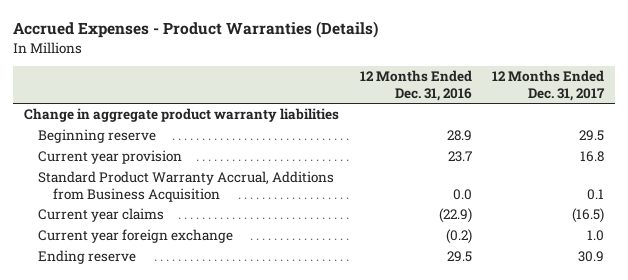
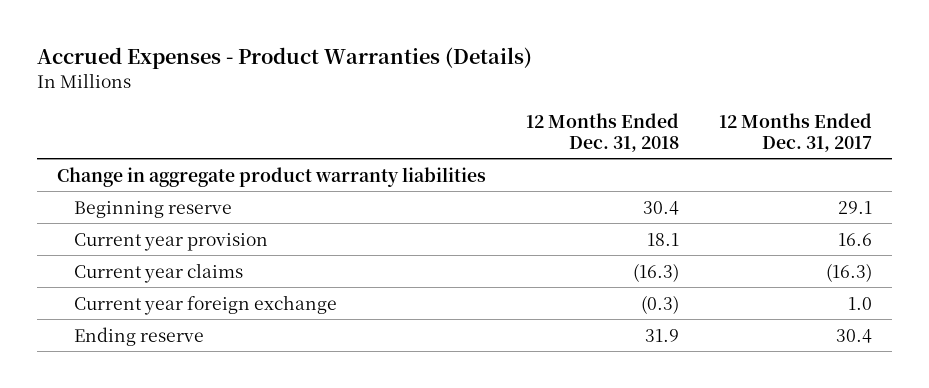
[359,70,472,101] 12 Months Ended Dec. 31, 2016 -> none
none -> [525,113,679,152] 12 Months Ended Dec. 31, 2018
[38,171,335,202] Standard Product Warranty Accrual, Additions from Business Acquisition -> none
[579,130,605,142] 29.5 -> [837,200,872,214] 29.1
[580,151,605,163] 16.8 -> [837,232,872,246] 16.6
[572,208,605,224] (16.5) -> [825,262,872,282] (16.3)
[578,251,605,263] 30.9 -> [835,328,872,343] 30.4

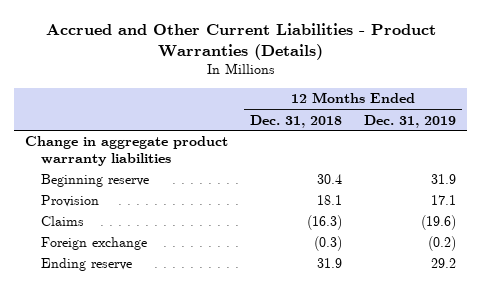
[37,47,533,70] Accrued Expenses - Product Warranties (Details) -> [45,22,436,61] Accrued and Other Current Liabilities - Product Warranties (Details)
[718,113,872,152] 12 Months Ended Dec. 31, 2017 -> none
none -> [364,114,457,128] Dec. 31, 2019
[73,232,268,251] Current year provision -> [40,195,99,208] Provision
[73,262,243,283] Current year claims -> [40,216,84,227] Claims
[73,294,337,315] Current year foreign exchange -> [40,237,147,251] Foreign exchange

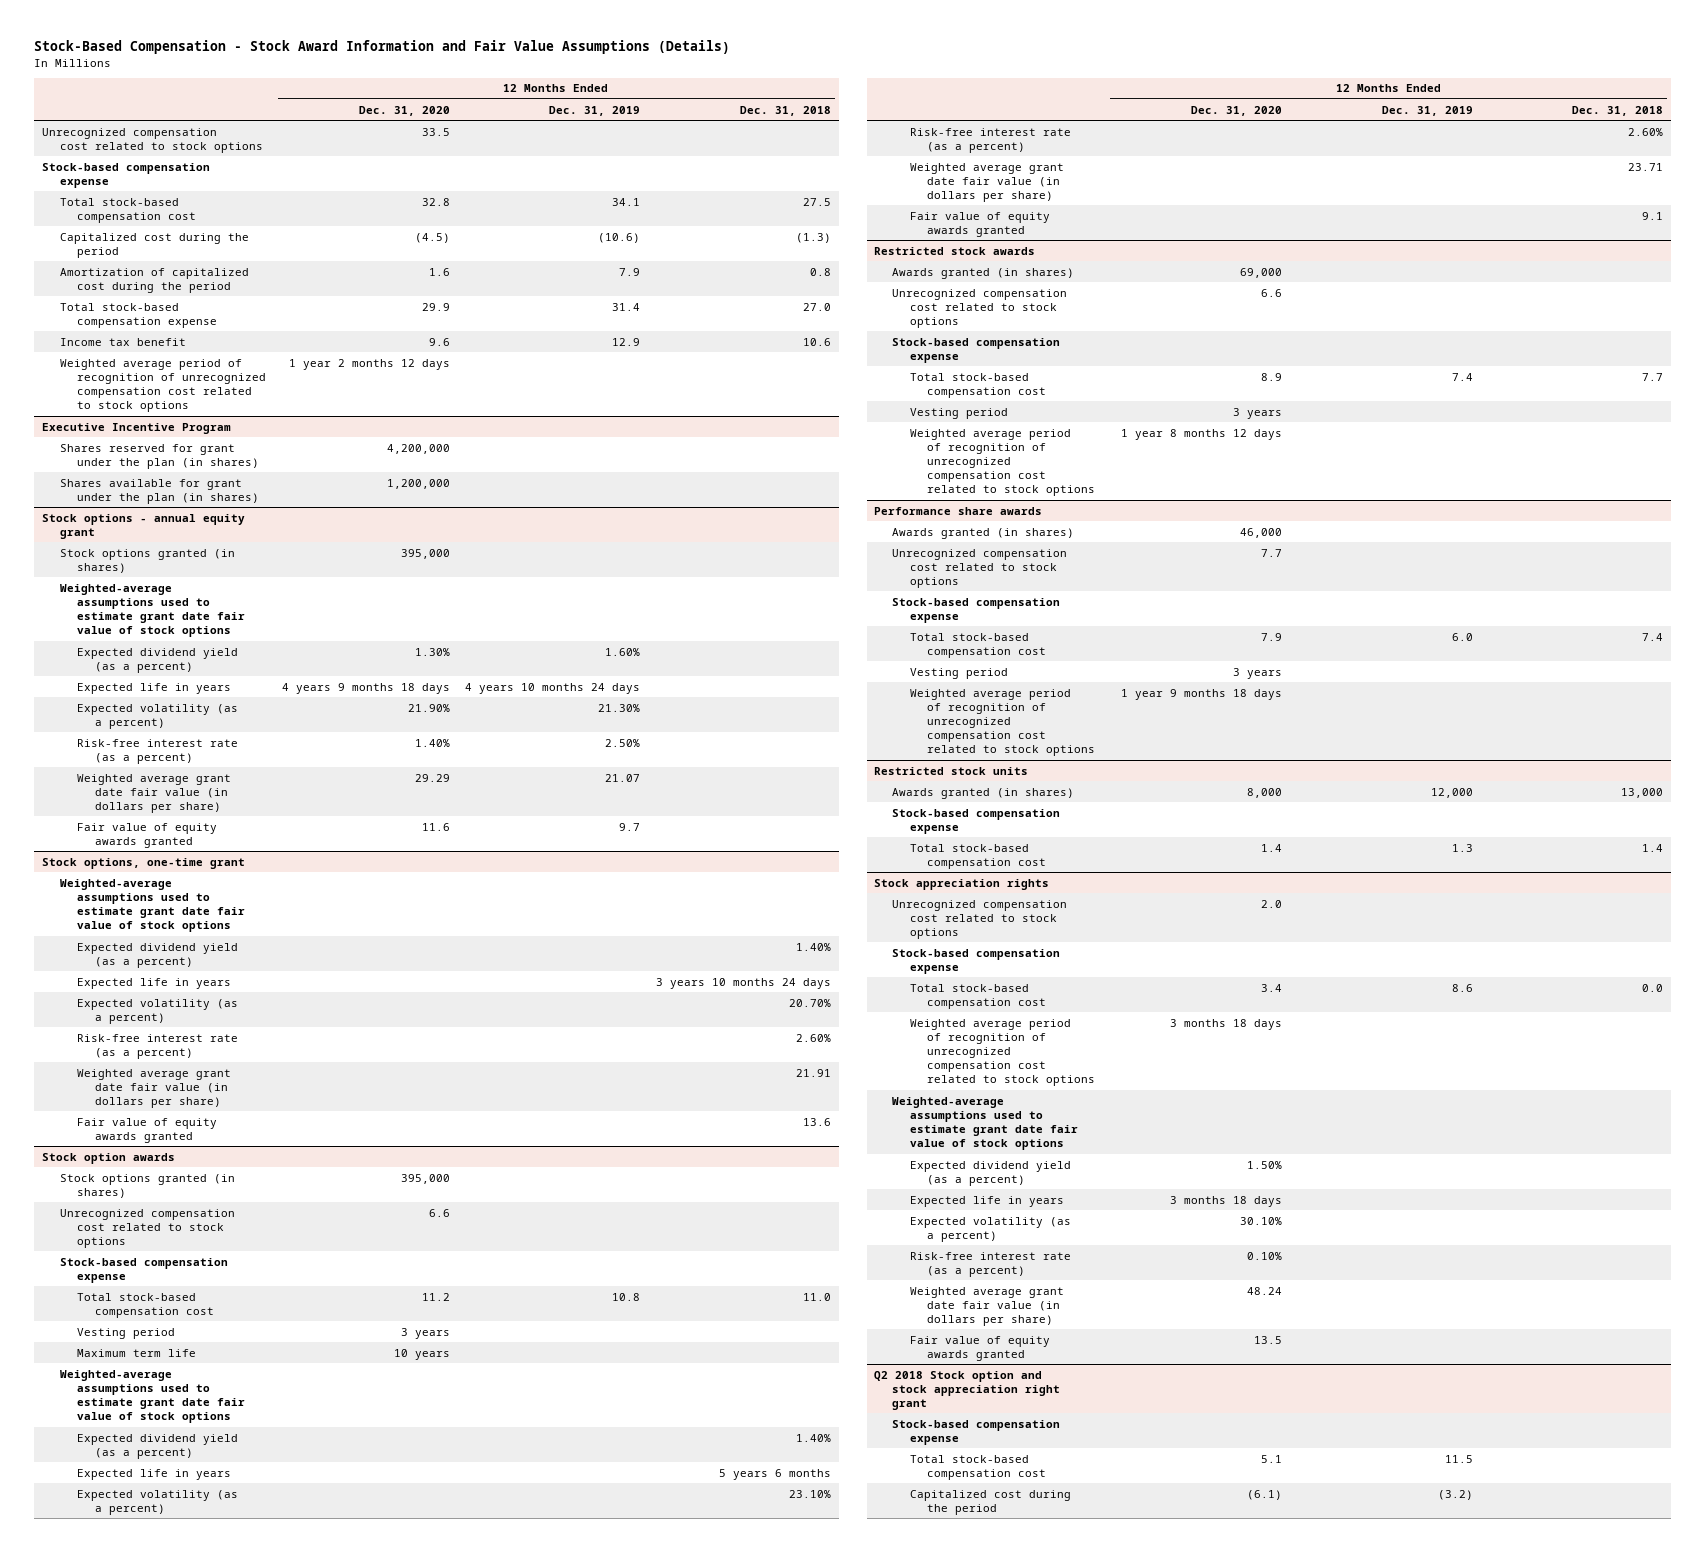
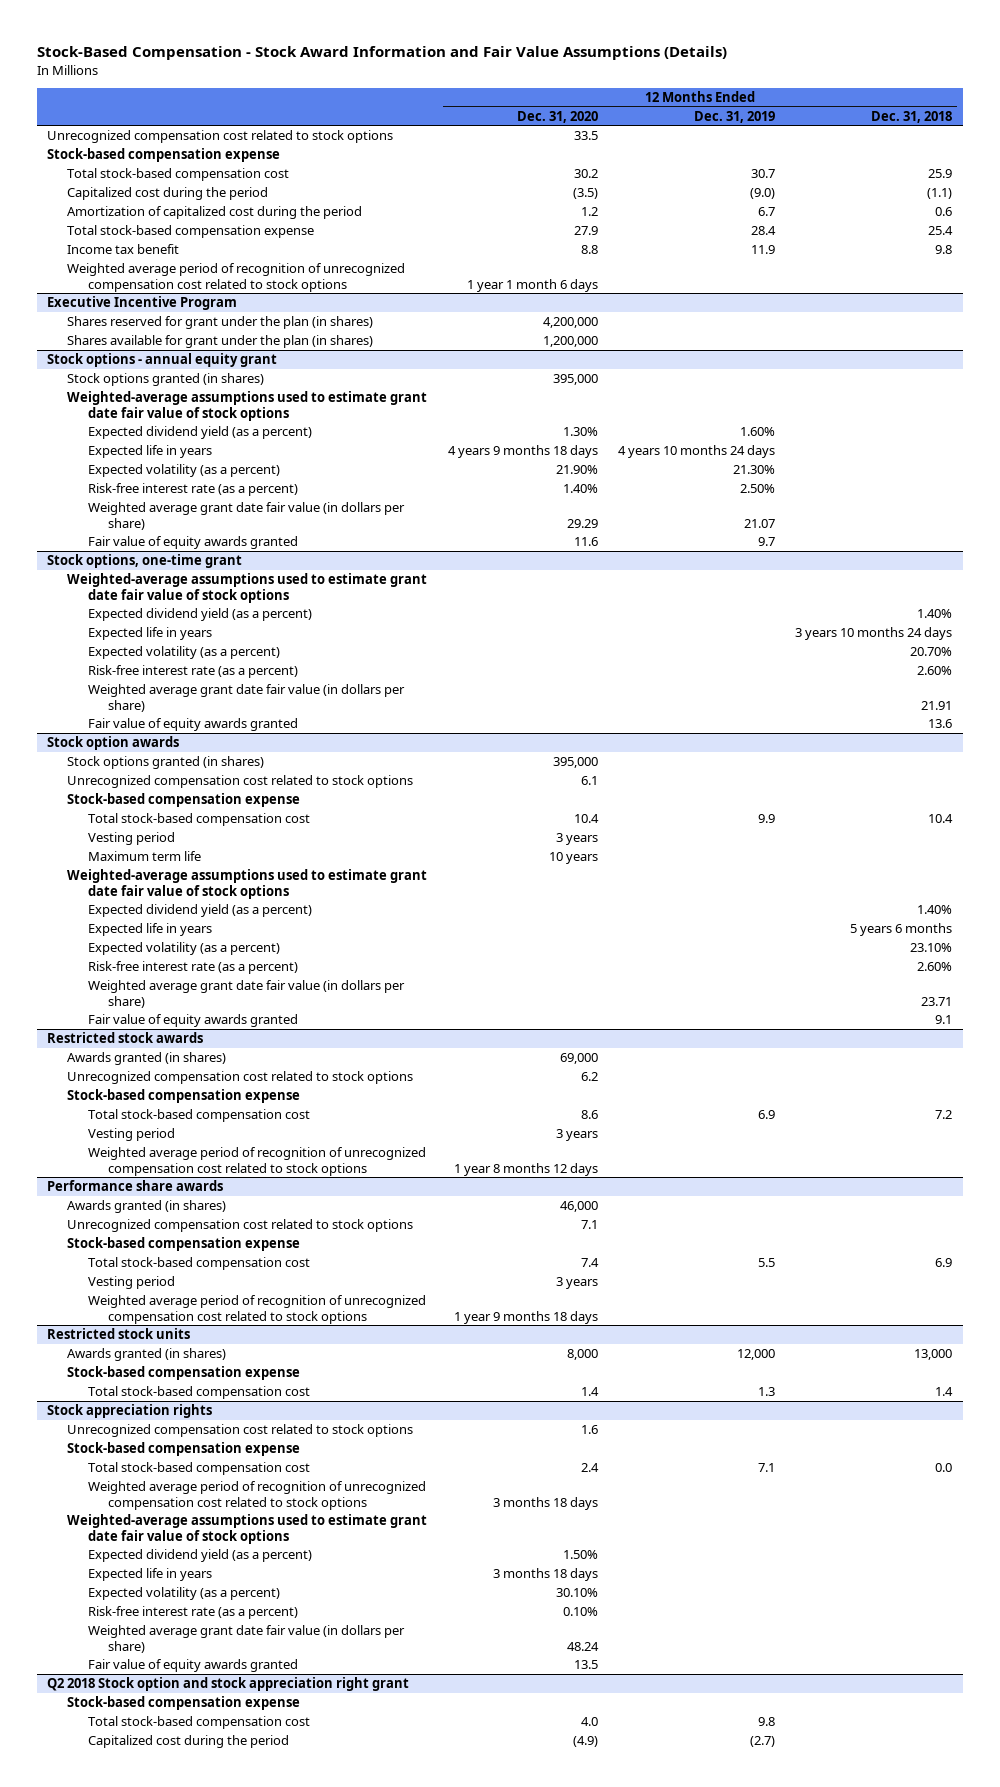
[421,197,450,206] 32.8 -> [573,169,598,179] 30.2
[612,197,641,206] 34.1 -> [751,169,776,179] 30.7
[802,197,831,206] 27.5 -> [928,169,953,179] 25.9
[414,232,450,243] (4.5) -> [572,188,598,200] (3.5)
[598,232,641,243] (10.6) -> [750,188,776,200] (9.0)
[795,232,831,243] (1.3) -> [927,188,953,200] (1.1)
[428,267,450,276] 1.6 -> [580,207,598,217] 1.2
[619,267,641,276] 7.9 -> [758,207,776,217] 6.7
[809,267,831,276] 0.8 -> [935,207,953,217] 0.6
[421,302,450,311] 29.9 -> [573,226,598,236] 27.9
[612,302,641,311] 31.4 -> [751,226,777,236] 28.4
[802,302,831,311] 27.0 -> [928,226,954,236] 25.4
[428,337,450,346] 9.6 -> [580,245,598,255] 8.8
[612,337,641,346] 12.9 -> [751,245,776,255] 11.9
[802,337,831,346] 10.6 -> [935,245,953,255] 9.8
[288,358,450,370] 1 year 2 months 12 days -> [466,278,598,292] 1 year 1 month 6 days
[428,1208,450,1217] 6.6 -> [580,776,598,786] 6.1
[421,1292,450,1301] 11.2 -> [573,814,599,824] 10.4
[612,1292,641,1301] 10.8 -> [758,814,776,824] 9.9
[802,1292,831,1301] 11.0 -> [928,814,954,824] 10.4
[1261,288,1283,297] 6.6 -> [580,1072,598,1082] 6.2
[1261,372,1283,381] 8.9 -> [580,1110,598,1120] 8.6
[1451,372,1473,381] 7.4 -> [758,1110,776,1120] 6.9
[1642,372,1664,381] 7.7 -> [935,1110,953,1120] 7.2
[1261,548,1283,557] 7.7 -> [580,1220,598,1230] 7.1
[1261,632,1283,641] 7.9 -> [580,1258,599,1268] 7.4
[1451,632,1473,641] 6.0 -> [758,1258,776,1268] 5.5
[1642,632,1664,641] 7.4 -> [935,1258,953,1268] 6.9
[1261,899,1283,908] 2.0 -> [580,1425,598,1435] 1.6
[1261,983,1283,992] 3.4 -> [580,1463,599,1473] 2.4
[1451,983,1473,992] 8.6 -> [758,1463,776,1473] 7.1
[1261,1454,1283,1463] 5.1 -> [580,1717,598,1727] 4.0
[1444,1454,1473,1463] 11.5 -> [758,1717,776,1727] 9.8
[1247,1489,1283,1500] (6.1) -> [572,1736,598,1748] (4.9)
[1437,1489,1473,1500] (3.2) -> [750,1736,776,1748] (2.7)

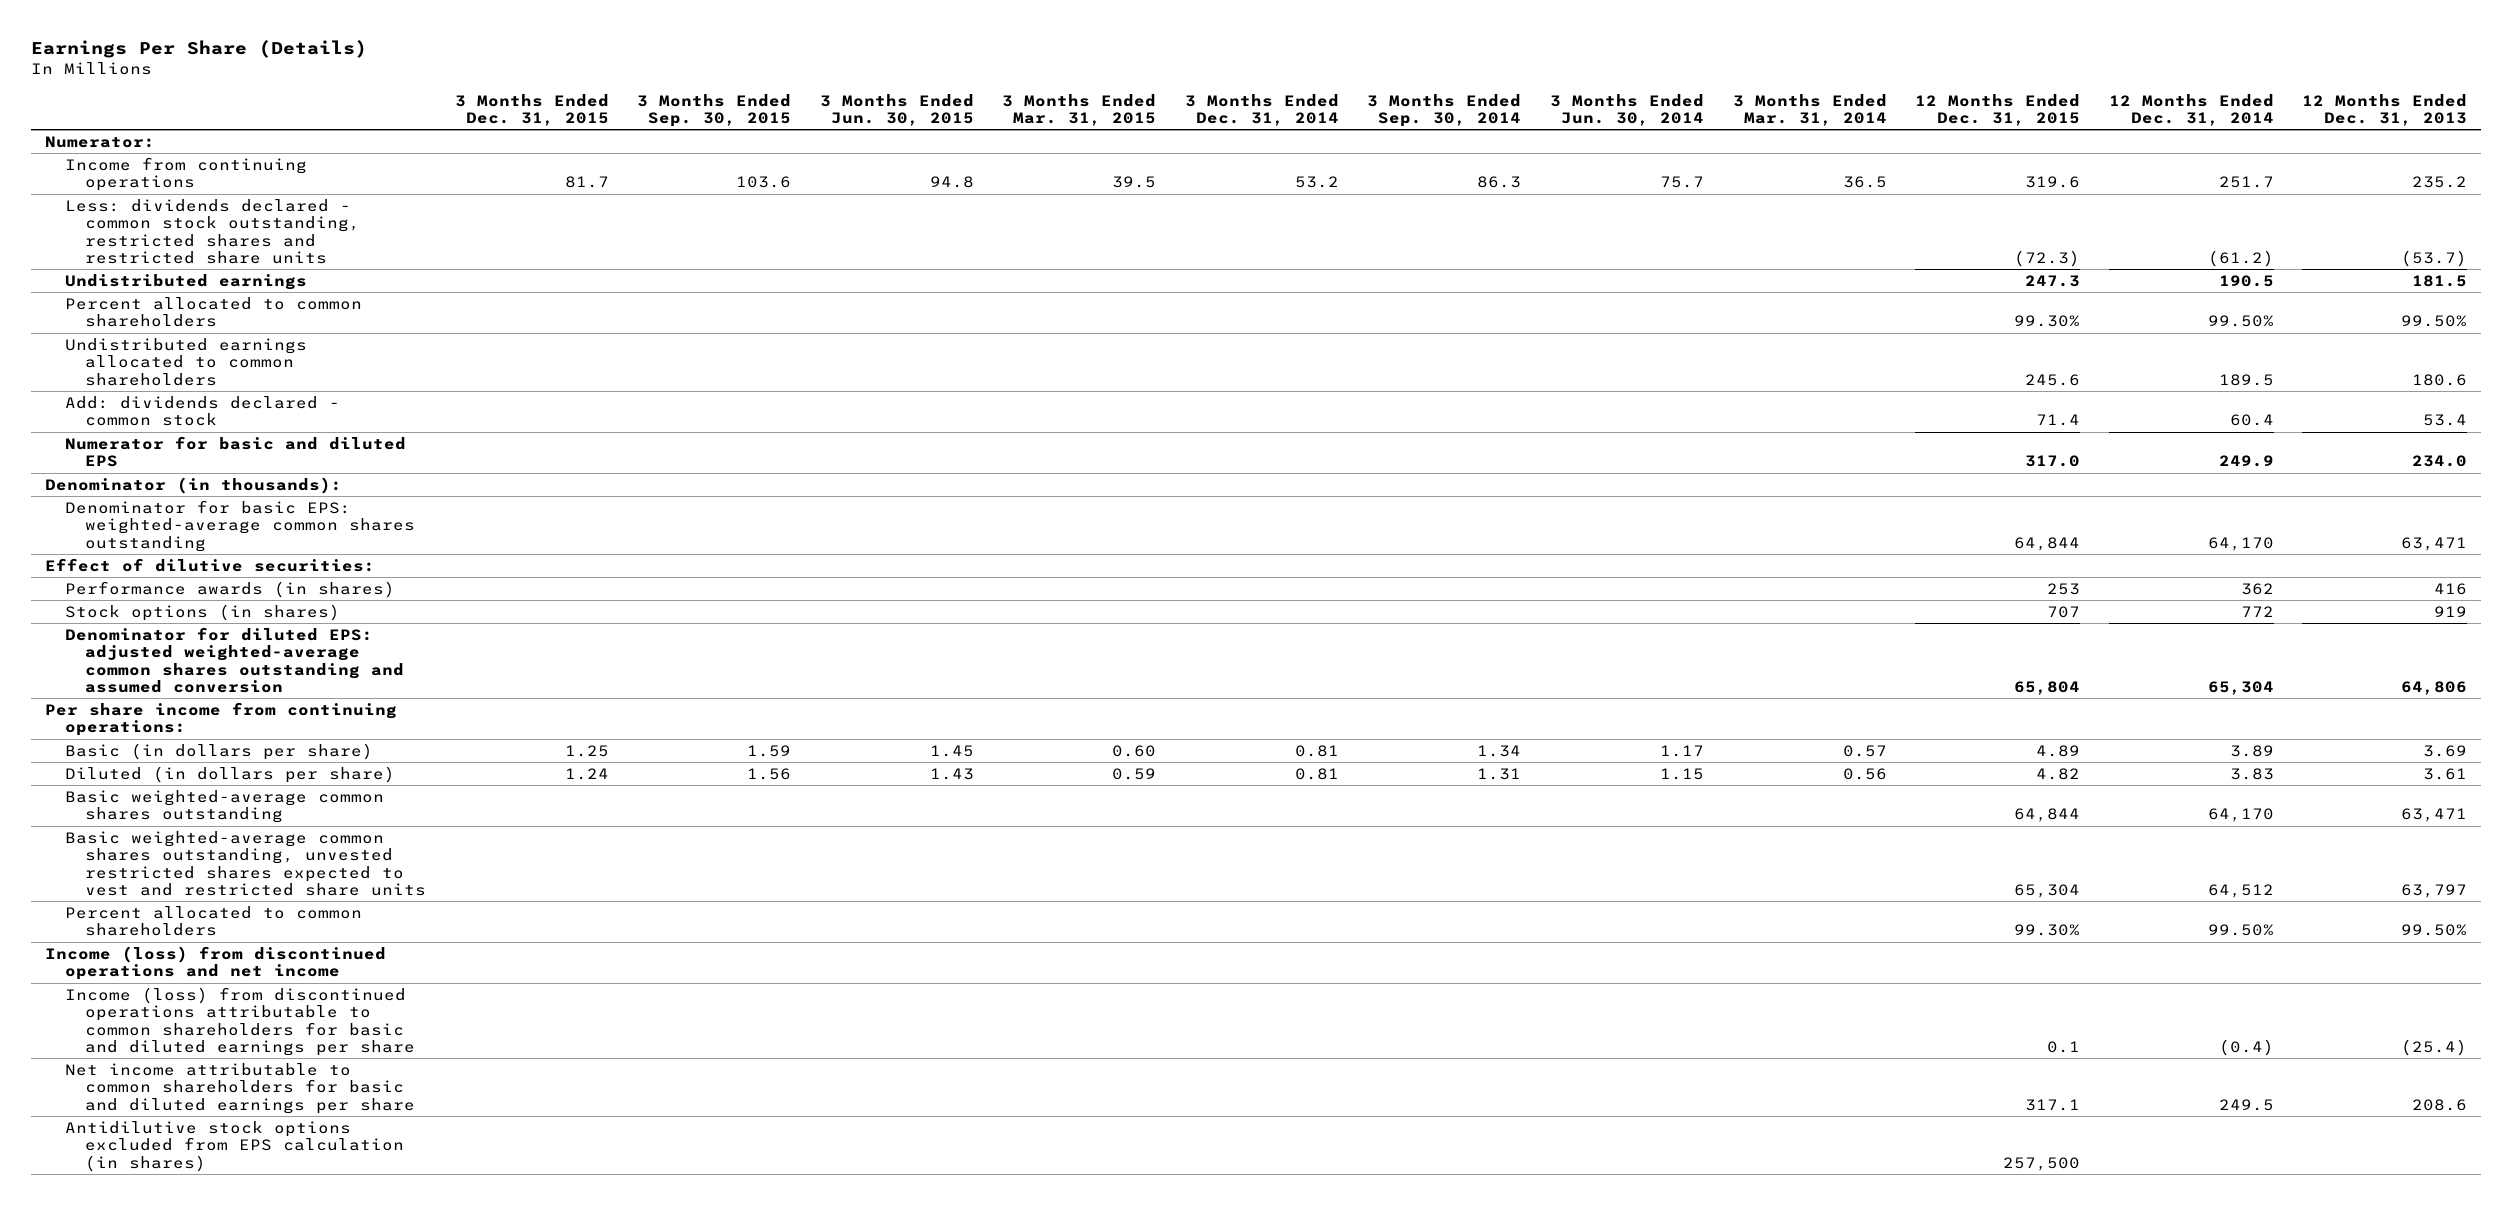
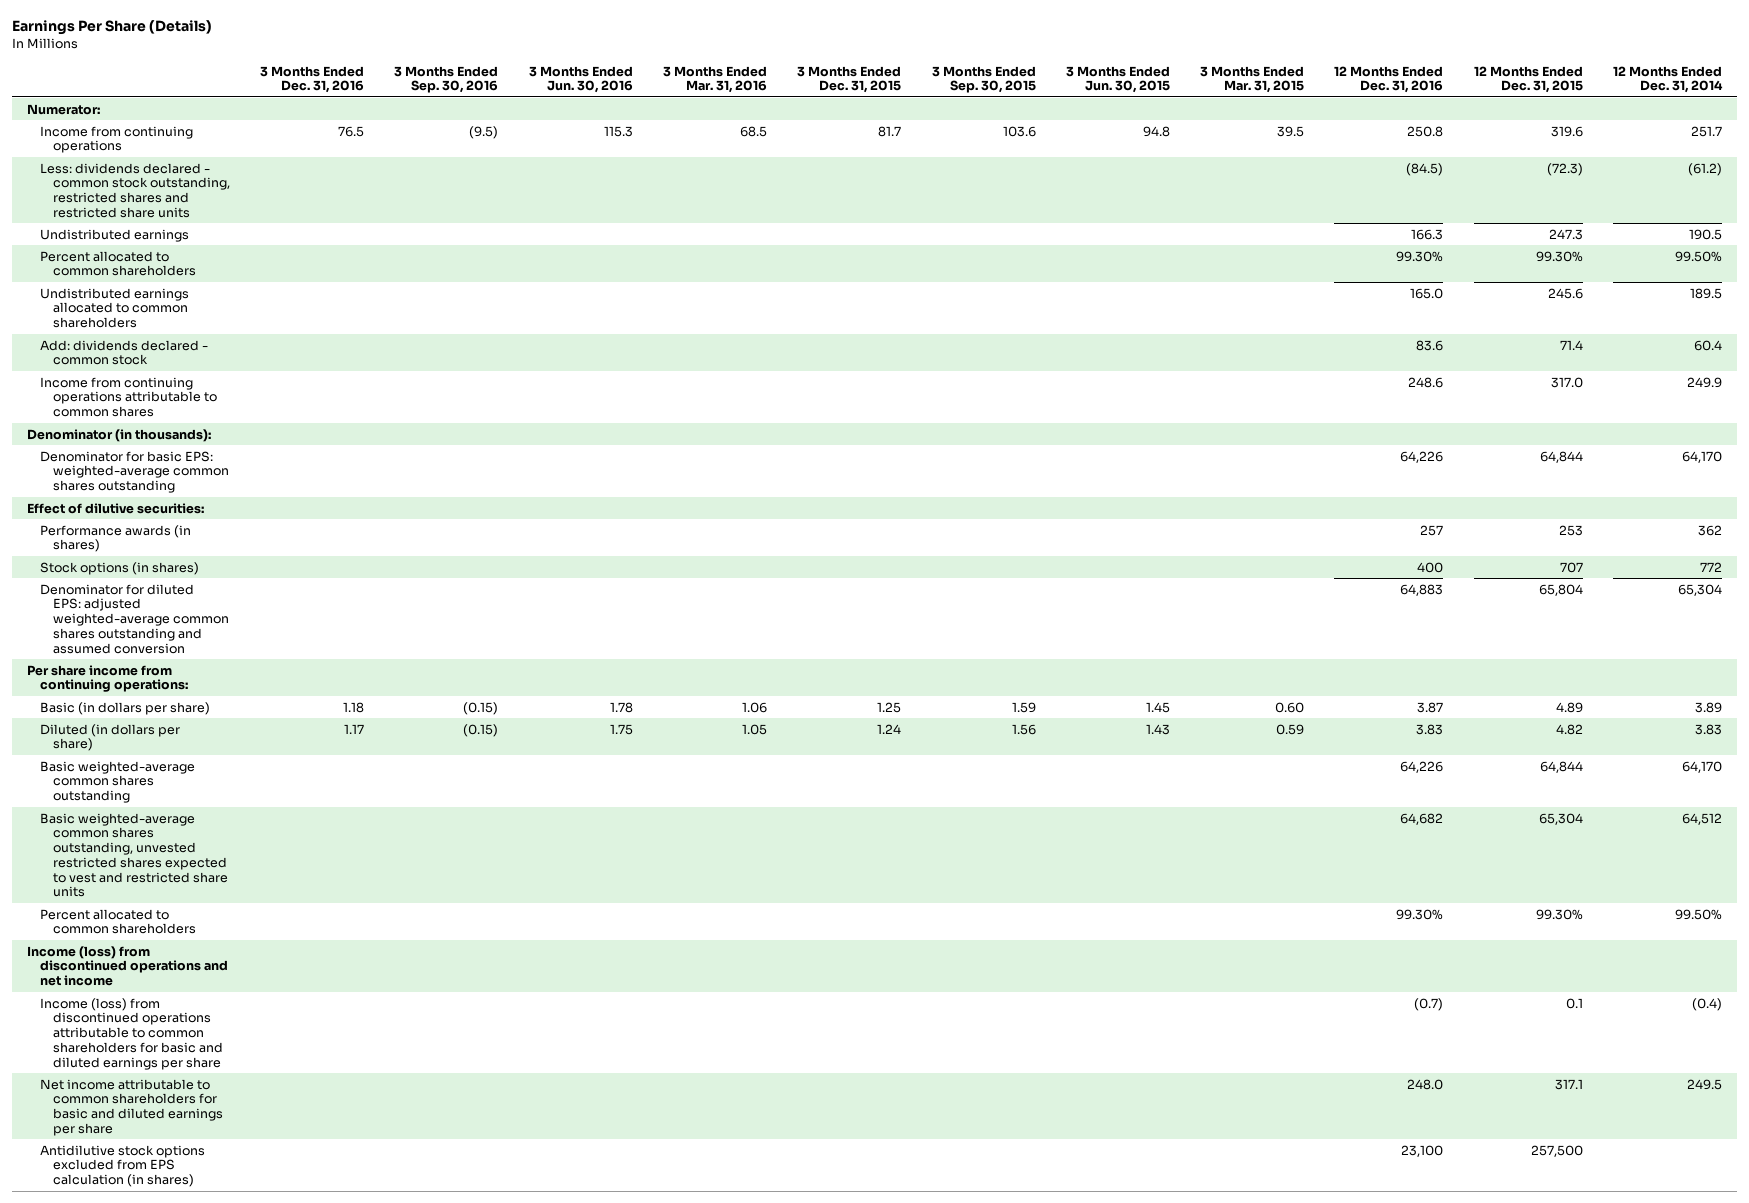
[1184,93,1339,126] 3 Months Ended Dec. 31, 2014 -> none
[1367,93,1522,127] 3 Months Ended Sep. 30, 2014 -> none
[1549,93,1704,126] 3 Months Ended Jun. 30, 2014 -> none
[1732,93,1887,126] 3 Months Ended Mar. 31, 2014 -> none
[2302,93,2468,126] 12 Months Ended Dec. 31, 2013 -> none
none -> [260,65,365,94] 3 Months Ended Dec. 31, 2016
none -> [394,65,499,94] 3 Months Ended Sep. 30, 2016
none -> [528,65,633,94] 3 Months Ended Jun. 30, 2016
none -> [663,65,768,94] 3 Months Ended Mar. 31, 2016
none -> [1334,65,1444,94] 12 Months Ended Dec. 31, 2016
[64,435,406,468] Numerator for basic and diluted EPS -> [39,376,217,418] Income from continuing operations attributable to common shares

